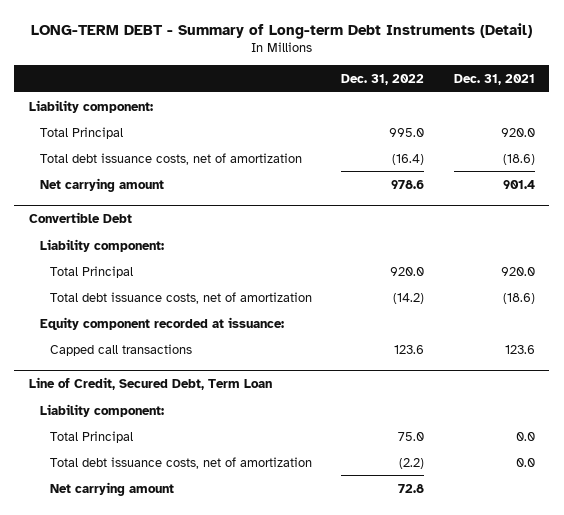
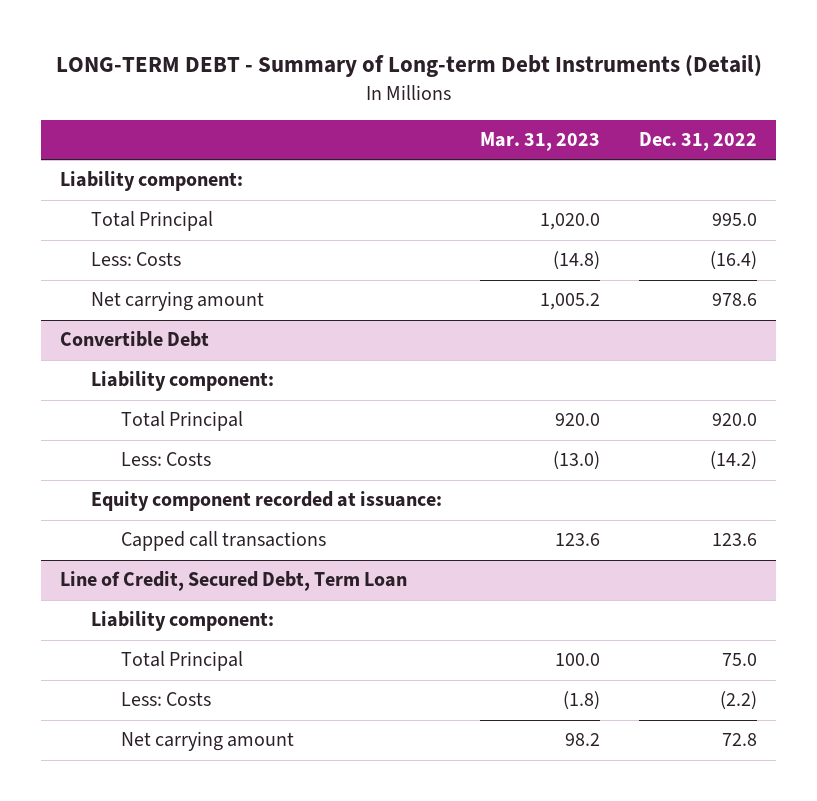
[453,73,535,85] Dec. 31, 2021 -> none
none -> [480,132,601,152] Mar. 31, 2023
[39,152,302,165] Total debt issuance costs, net of amortization -> [90,252,181,267] Less: Costs
[50,291,313,304] Total debt issuance costs, net of amortization -> [120,452,211,467] Less: Costs
[50,456,313,469] Total debt issuance costs, net of amortization -> [120,692,211,707] Less: Costs

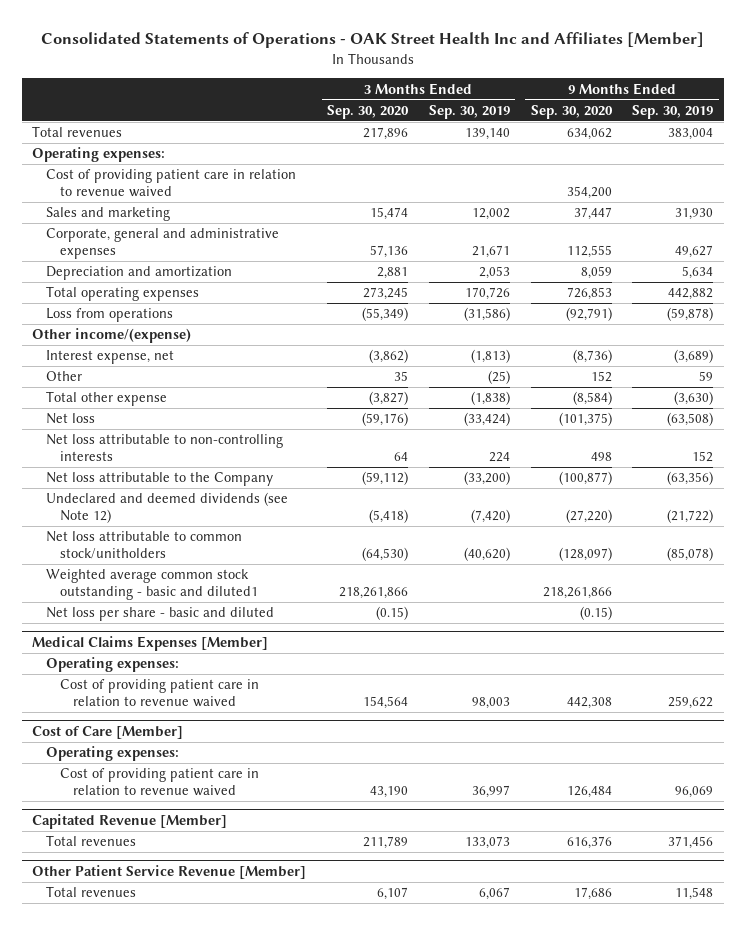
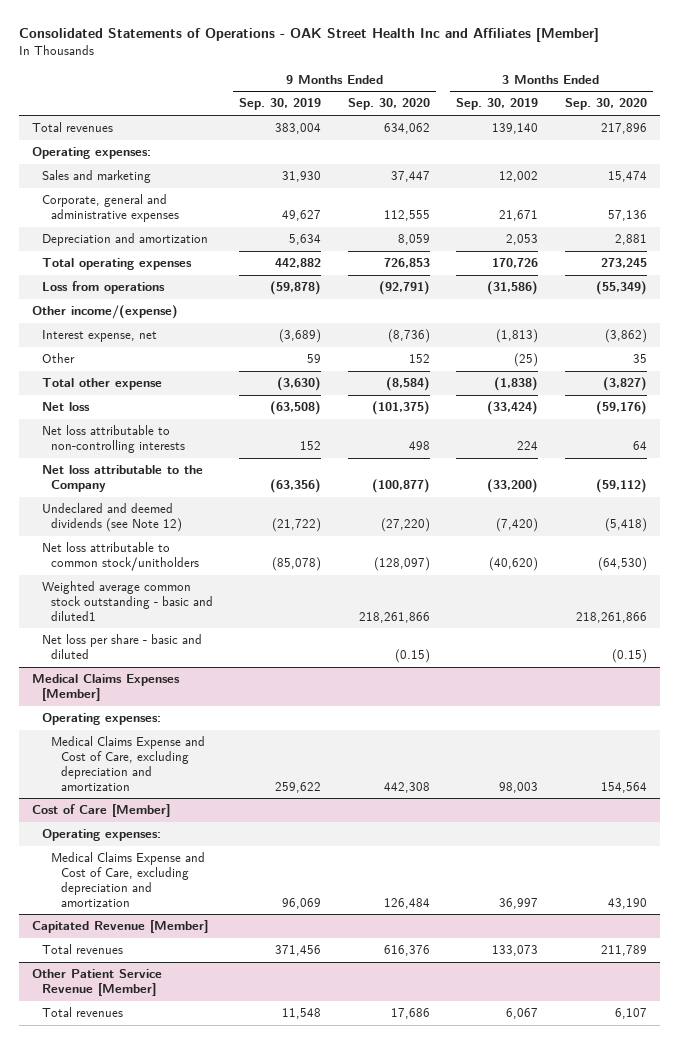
[45,169,296,198] Cost of providing patient care in relation to revenue waived -> none
[59,679,259,708] Cost of providing patient care in relation to revenue waived -> [51,736,206,791] Medical Claims Expense and Cost of Care, excluding depreciation and amortization
[59,768,259,797] Cost of providing patient care in relation to revenue waived -> [51,852,206,907] Medical Claims Expense and Cost of Care, excluding depreciation and amortization

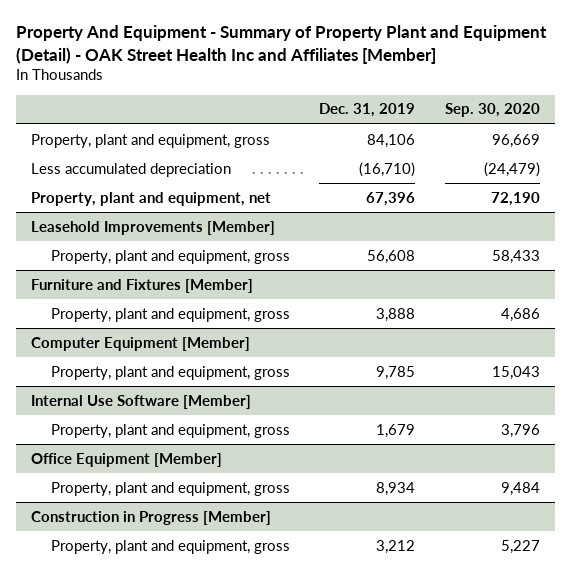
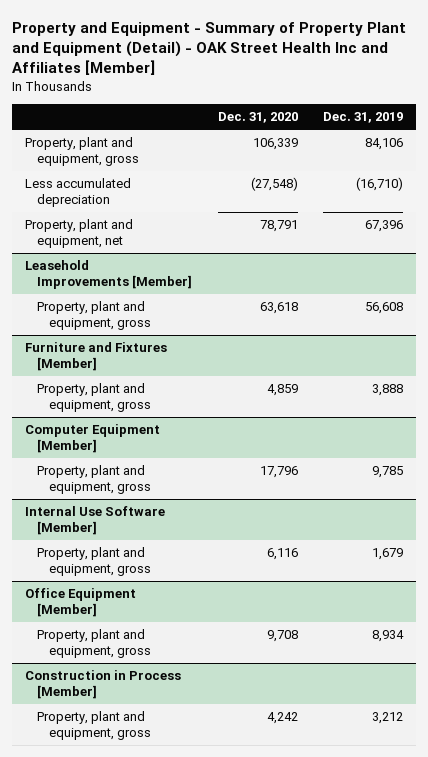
[15,25,547,64] Property And Equipment - Summary of Property Plant and Equipment (Detail) - OAK Street Health Inc and Affiliates [Member] -> [12,21,407,76] Property and Equipment - Summary of Property Plant and Equipment (Detail) - OAK Street Health Inc and Affiliates [Member]
[445,103,541,118] Sep. 30, 2020 -> none
none -> [217,112,298,124] Dec. 31, 2020
[30,510,271,525] Construction in Progress [Member] -> [25,670,182,700] Construction in Process [Member]

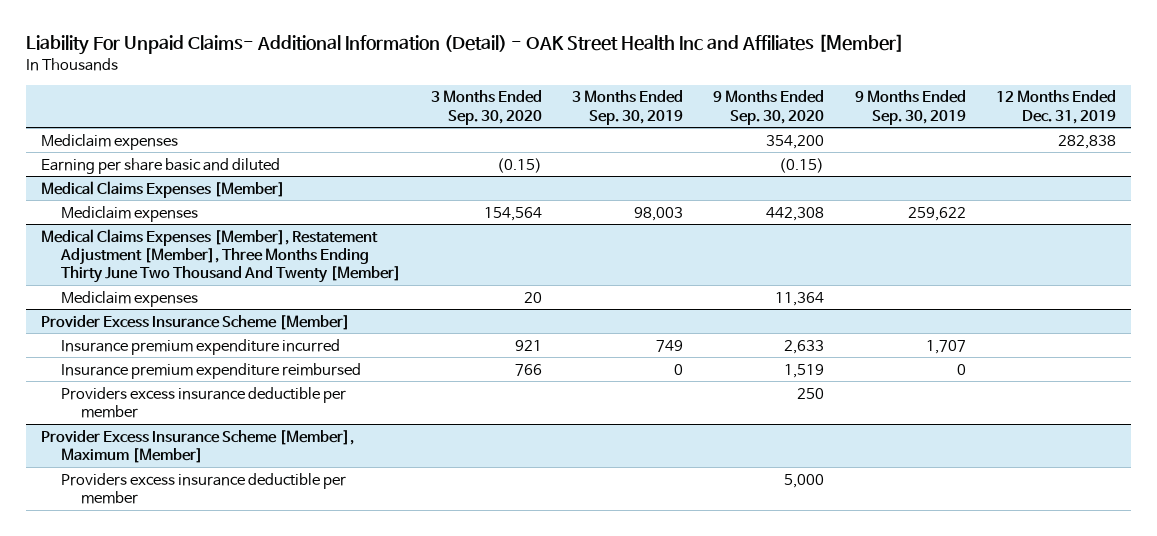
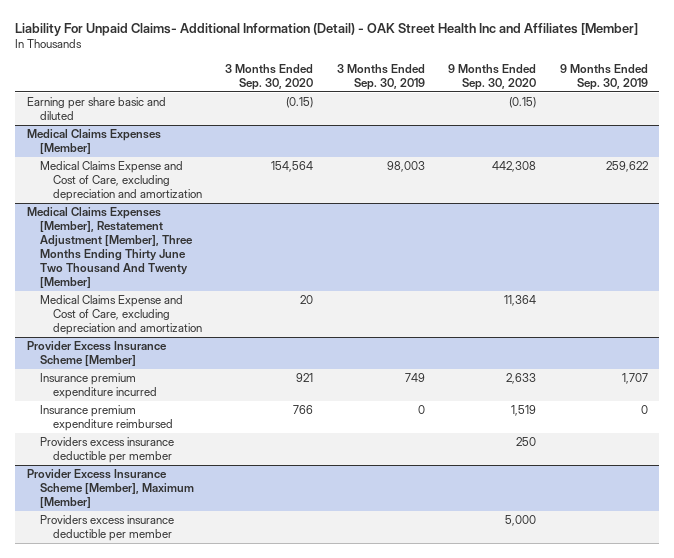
[995,90,1116,124] 12 Months Ended Dec. 31, 2019 -> none
[41,133,179,150] Mediclaim expenses -> none
[60,205,198,222] Mediclaim expenses -> [39,161,202,202] Medical Claims Expense and Cost of Care, excluding depreciation and amortization
[60,290,198,307] Mediclaim expenses -> [39,295,202,336] Medical Claims Expense and Cost of Care, excluding depreciation and amortization

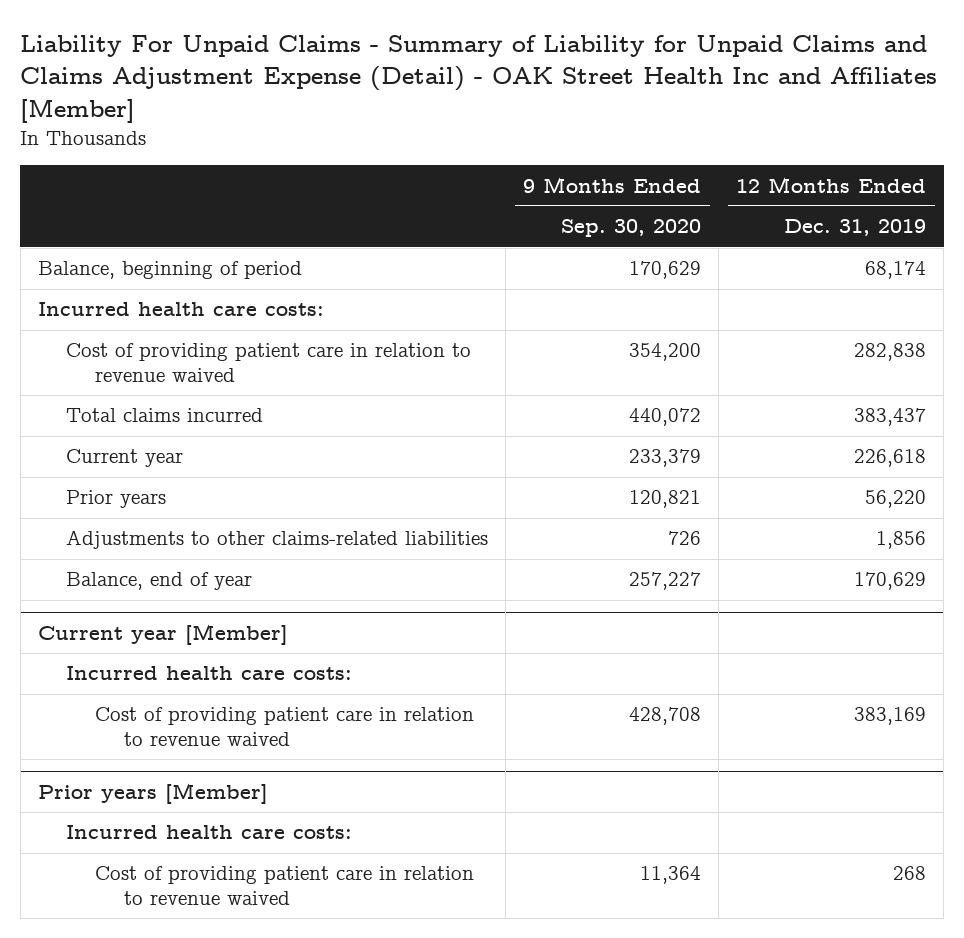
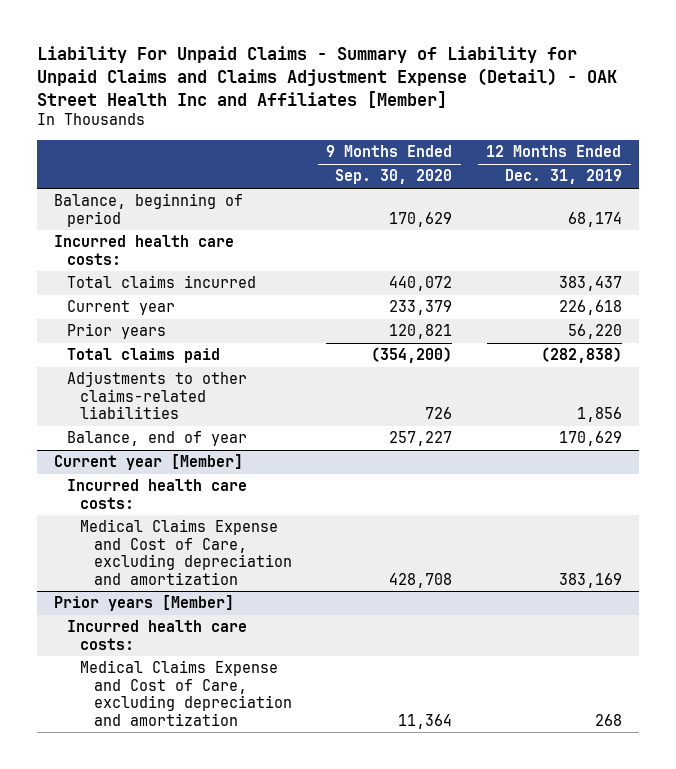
[66,343,472,383] Cost of providing patient care in relation to revenue waived -> none
none -> [67,348,221,364] Total claims paid
[95,707,475,747] Cost of providing patient care in relation to revenue waived -> [80,519,292,585] Medical Claims Expense and Cost of Care, excluding depreciation and amortization
[95,866,475,906] Cost of providing patient care in relation to revenue waived -> [80,660,292,726] Medical Claims Expense and Cost of Care, excluding depreciation and amortization

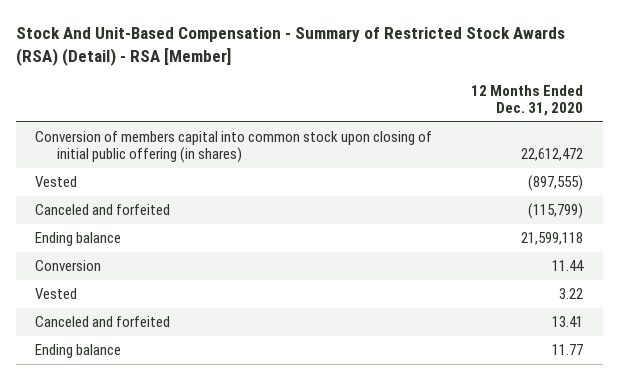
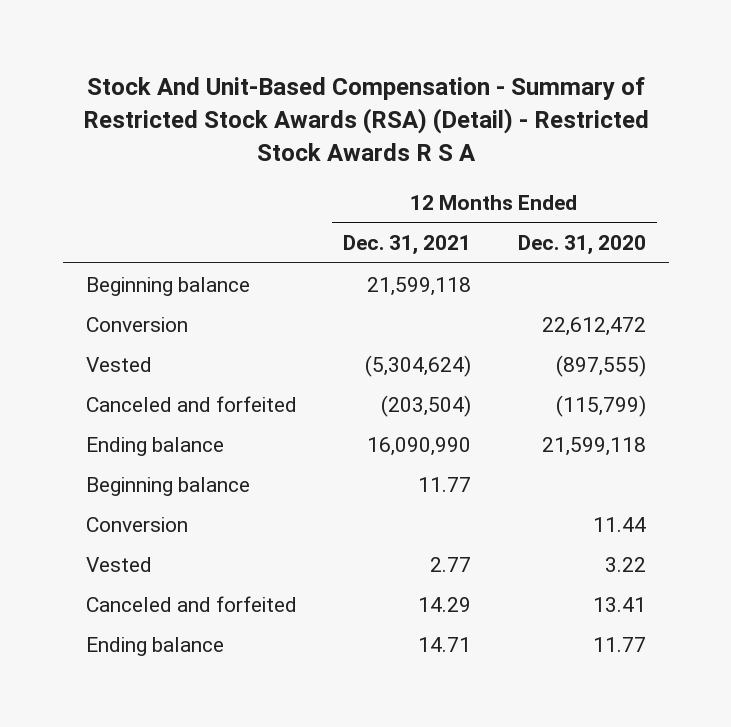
[15,26,565,66] Stock And Unit-Based Compensation - Summary of Restricted Stock Awards (RSA) (Detail) - RSA [Member] -> [82,77,649,161] Stock And Unit-Based Compensation - Summary of Restricted Stock Awards (RSA) (Detail) - Restricted Stock Awards R S A
none -> [343,235,472,256] Dec. 31, 2021
none -> [85,276,250,296] Beginning balance
[35,131,433,164] Conversion of members capital into common stock upon closing of initial public offering (in shares) -> [85,316,188,332] Conversion
none -> [85,476,250,496] Beginning balance

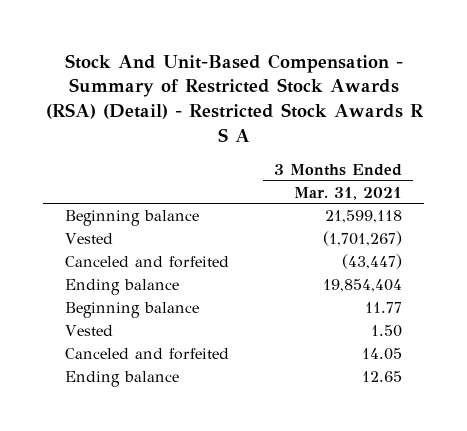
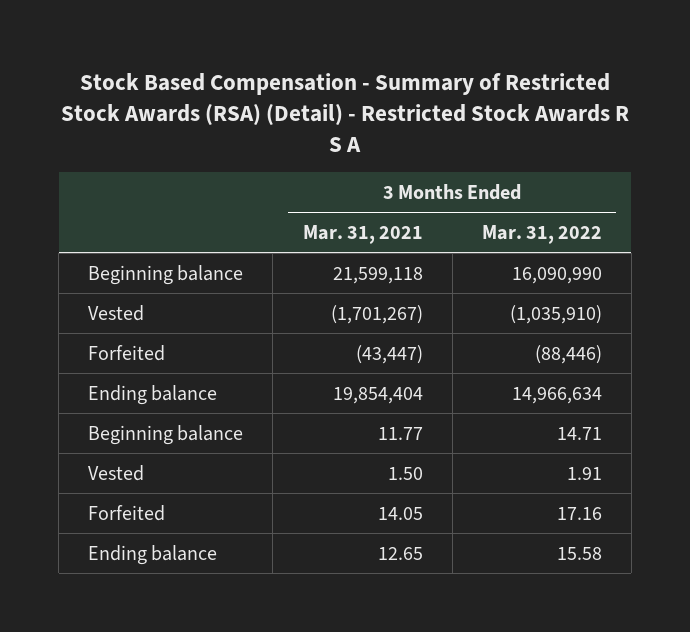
[45,53,424,142] Stock And Unit-Based Compensation - Summary of Restricted Stock Awards (RSA) (Detail) - Restricted Stock Awards R S A -> [61,72,630,152] Stock Based Compensation - Summary of Restricted Stock Awards (RSA) (Detail) - Restricted Stock Awards R S A
none -> [481,224,602,244] Mar. 31, 2022
[65,255,230,268] Canceled and forfeited -> [88,344,166,361] Forfeited
[65,347,230,360] Canceled and forfeited -> [88,504,166,521] Forfeited

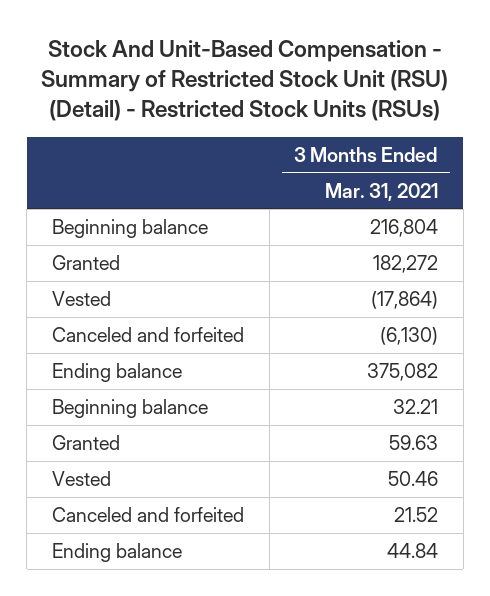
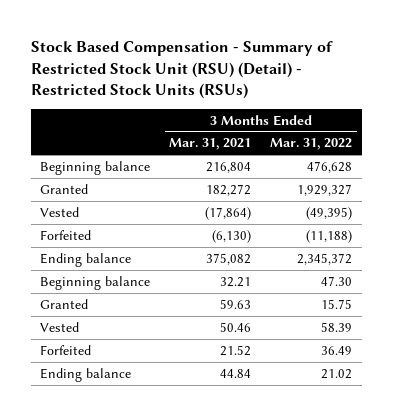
[40,40,448,122] Stock And Unit-Based Compensation - Summary of Restricted Stock Unit (RSU) (Detail) - Restricted Stock Units (RSUs) -> [30,41,333,100] Stock Based Compensation - Summary of Restricted Stock Unit (RSU) (Detail) - Restricted Stock Units (RSUs)
none -> [270,138,353,151] Mar. 31, 2022
[52,326,245,342] Canceled and forfeited -> [40,229,92,240] Forfeited
[52,506,245,522] Canceled and forfeited -> [40,344,92,355] Forfeited

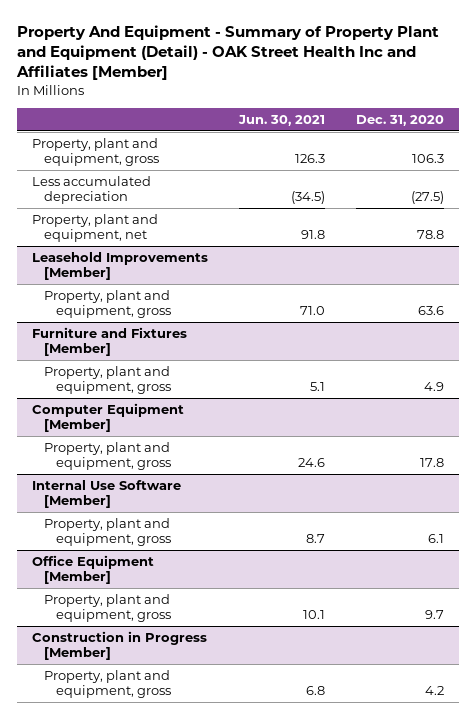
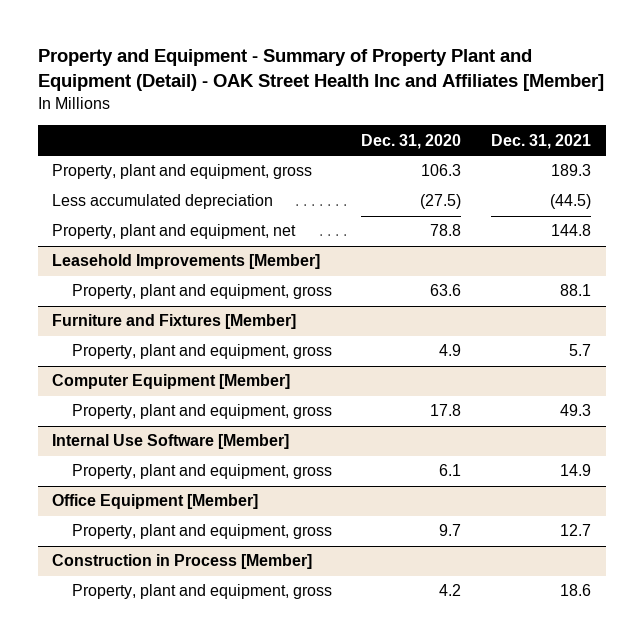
[16,25,440,81] Property And Equipment - Summary of Property Plant and Equipment (Detail) - OAK Street Health Inc and Affiliates [Member] -> [37,49,604,92] Property and Equipment - Summary of Property Plant and Equipment (Detail) - OAK Street Health Inc and Affiliates [Member]
[237,114,325,126] Jun. 30, 2021 -> none
none -> [491,133,592,149] Dec. 31, 2021
[32,631,208,661] Construction in Progress [Member] -> [52,554,313,570] Construction in Process [Member]

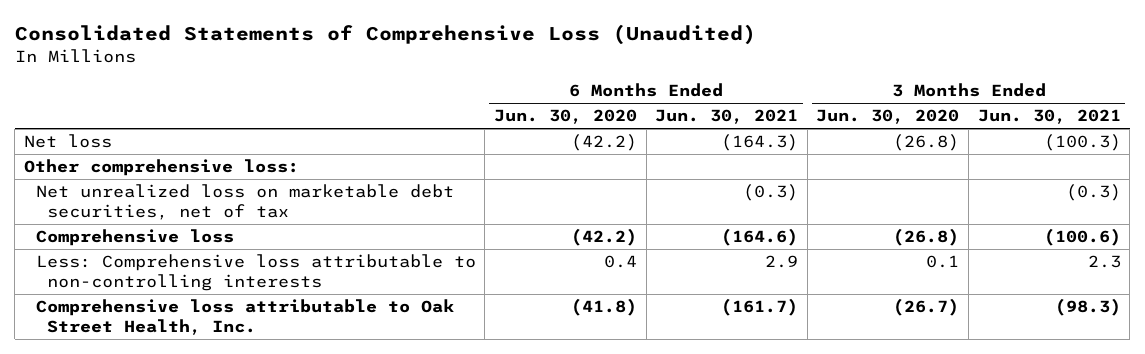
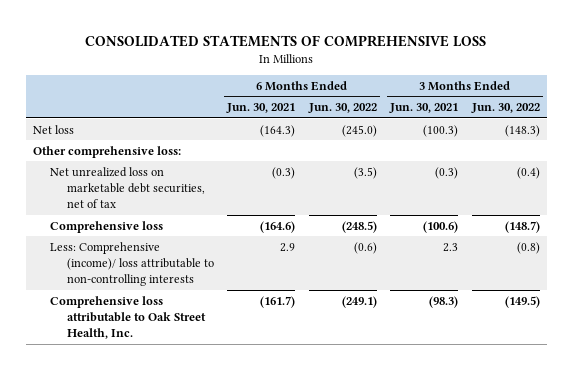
[14,24,756,46] Consolidated Statements of Comprehensive Loss (Unaudited) -> [85,34,487,47] CONSOLIDATED STATEMENTS OF COMPREHENSIVE LOSS
[494,109,638,125] Jun. 30, 2020 -> none
[816,109,960,125] Jun. 30, 2020 -> none
none -> [307,103,377,114] Jun. 30, 2022
none -> [471,103,541,114] Jun. 30, 2022
[35,254,476,291] Less: Comprehensive loss attributable to non-controlling interests -> [49,241,214,287] Less: Comprehensive (income)/ loss attributable to non-controlling interests

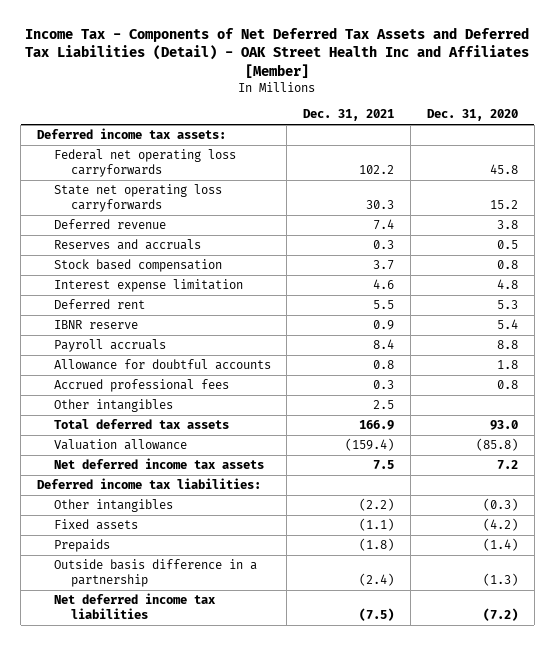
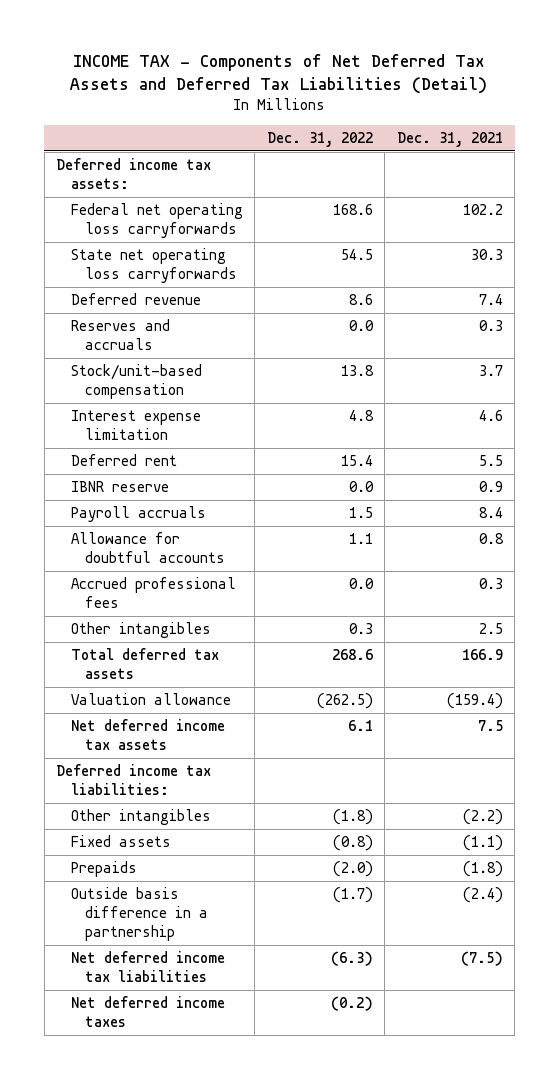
[25,27,530,78] Income Tax - Components of Net Deferred Tax Assets and Deferred Tax Liabilities (Detail) - OAK Street Health Inc and Affiliates [Member] -> [70,54,488,95] INCOME TAX - Components of Net Deferred Tax Assets and Deferred Tax Liabilities (Detail)
[426,109,518,122] Dec. 31, 2020 -> none
none -> [266,132,373,148] Dec. 31, 2022
[53,259,222,273] Stock based compensation -> [70,363,202,400] Stock/unit-based compensation
none -> [70,995,225,1028] Net deferred income taxes

